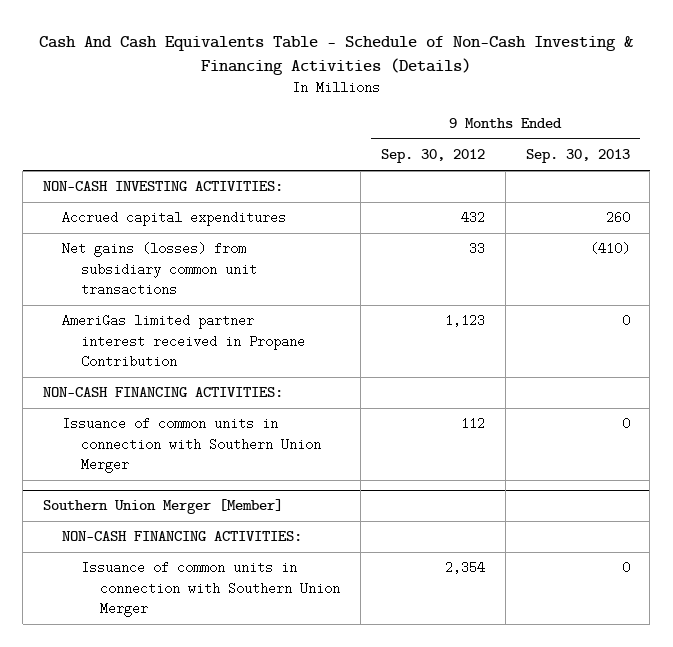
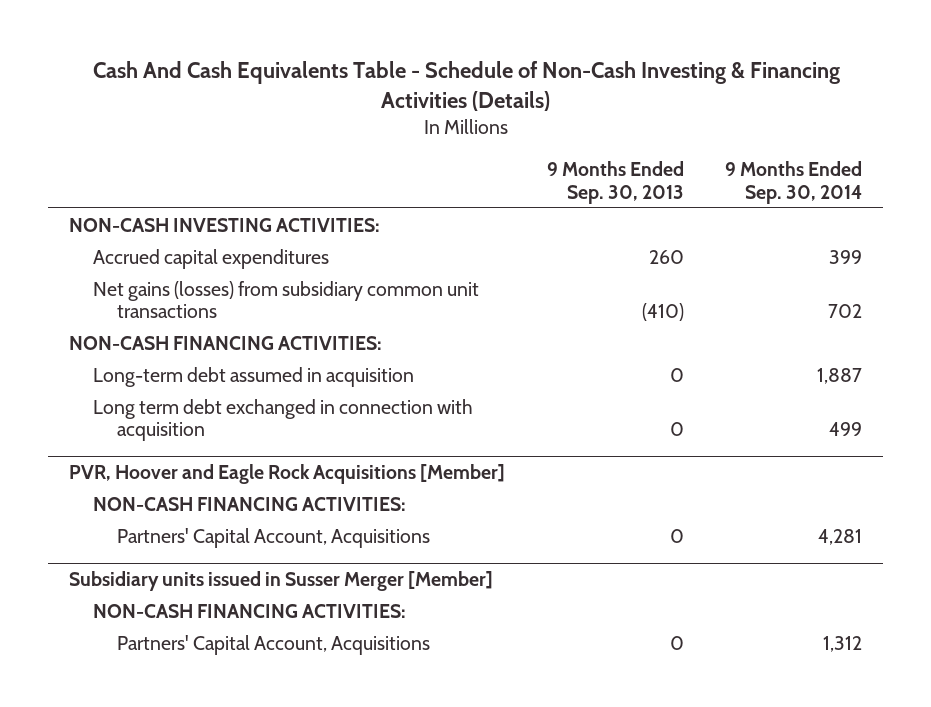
[380,149,485,164] Sep. 30, 2012 -> none
none -> [725,160,863,204] 9 Months Ended Sep. 30, 2014
[62,314,306,368] AmeriGas limited partner interest received in Propane Contribution -> none
[62,417,322,473] Issuance of common units in connection with Southern Union Merger -> none
[43,499,284,515] Southern Union Merger [Member] -> none
none -> [92,366,414,387] Long-term debt assumed in acquisition
none -> [92,398,473,442] Long term debt exchanged in connection with acquisition
none -> [68,463,505,484] PVR, Hoover and Eagle Rock Acquisitions [Member]
[81,561,341,617] Issuance of common units in connection with Southern Union Merger -> [116,527,430,548] Partners' Capital Account, Acquisitions
none -> [68,570,493,591] Subsidiary units issued in Susser Merger [Member]
none -> [92,603,406,618] NON-CASH FINANCING ACTIVITIES:
none -> [116,634,430,655] Partners' Capital Account, Acquisitions

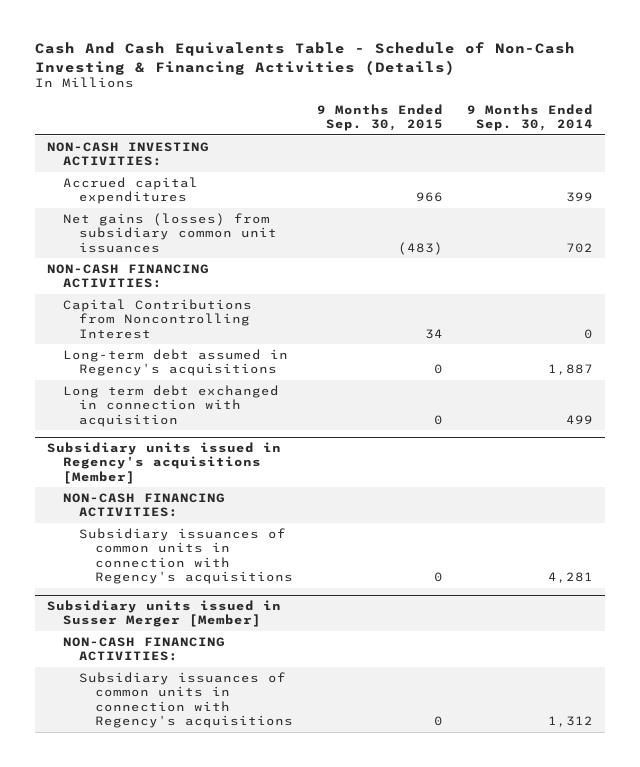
[546,160,684,204] 9 Months Ended Sep. 30, 2013 -> none
none -> [317,103,444,132] 9 Months Ended Sep. 30, 2015
[92,280,479,319] Net gains (losses) from subsidiary common unit transactions -> [63,212,278,253] Net gains (losses) from subsidiary common unit issuances
none -> [63,298,253,339] Capital Contributions from Noncontrolling Interest
[92,366,414,387] Long-term debt assumed in acquisition -> [63,348,289,377] Long-term debt assumed in Regency's acquisitions
[68,463,505,484] PVR, Hoover and Eagle Rock Acquisitions [Member] -> none
none -> [46,441,281,484] Subsidiary units issued in Regency's acquisitions [Member]
[116,527,430,548] Partners' Capital Account, Acquisitions -> [79,527,294,585] Subsidiary issuances of common units in connection with Regency's acquisitions
[116,634,430,655] Partners' Capital Account, Acquisitions -> [79,671,294,729] Subsidiary issuances of common units in connection with Regency's acquisitions

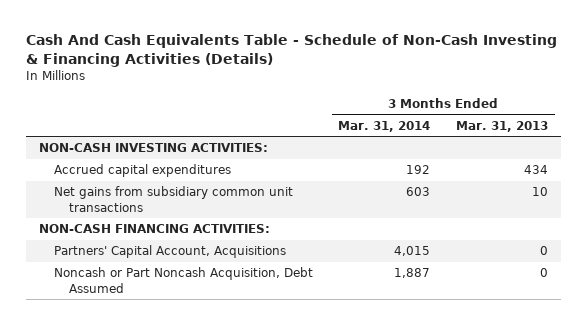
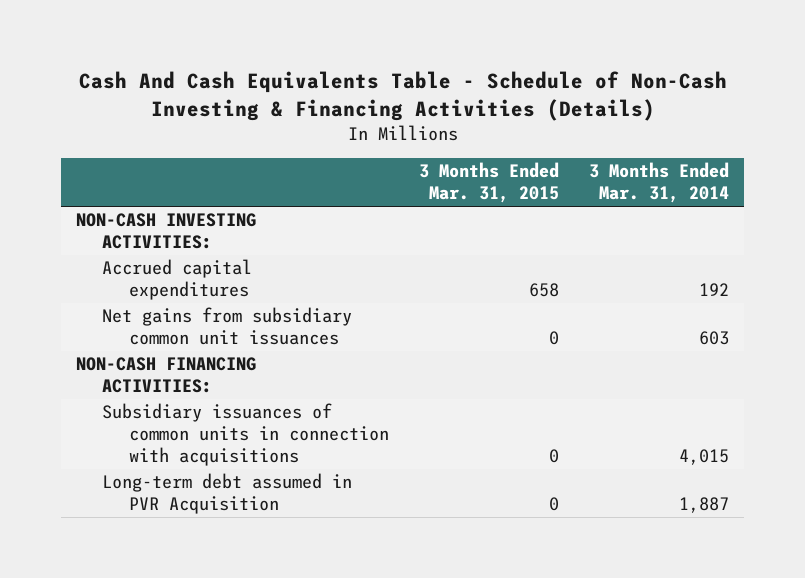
[456,120,549,132] Mar. 31, 2013 -> none
none -> [418,162,559,204] 3 Months Ended Mar. 31, 2015
[53,186,293,213] Net gains from subsidiary common unit transactions -> [102,307,353,346] Net gains from subsidiary common unit issuances
[53,245,286,259] Partners' Capital Account, Acquisitions -> [102,403,389,467] Subsidiary issuances of common units in connection with acquisitions
[53,267,313,294] Noncash or Part Noncash Acquisition, Debt Assumed -> [102,473,353,515] Long-term debt assumed in PVR Acquisition

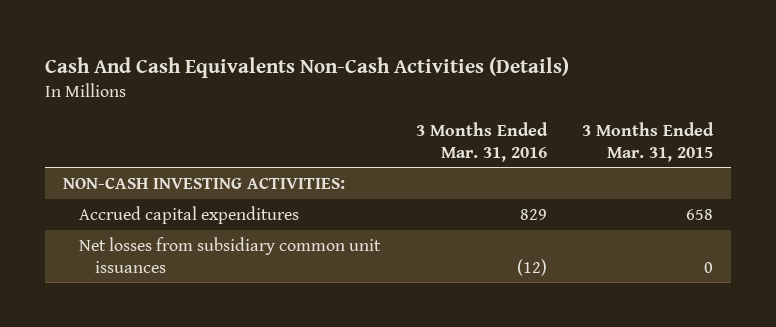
[78,71,727,122] Cash And Cash Equivalents Table - Schedule of Non-Cash Investing & Financing Activities (Details) -> [44,56,569,78] Cash And Cash Equivalents Non-Cash Activities (Details)
[589,162,730,204] 3 Months Ended Mar. 31, 2014 -> none
none -> [415,121,548,162] 3 Months Ended Mar. 31, 2016
[75,357,256,394] NON-CASH FINANCING ACTIVITIES: -> none
[102,403,389,467] Subsidiary issuances of common units in connection with acquisitions -> none
[102,473,353,515] Long-term debt assumed in PVR Acquisition -> none
[102,307,353,346] Net gains from subsidiary common unit issuances -> [79,236,382,273] Net losses from subsidiary common unit issuances

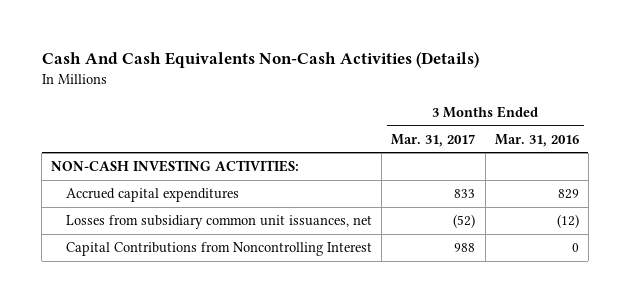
[582,121,715,162] 3 Months Ended Mar. 31, 2015 -> none
none -> [391,133,476,147] Mar. 31, 2017
[79,236,382,273] Net losses from subsidiary common unit issuances -> [66,215,373,230] Losses from subsidiary common unit issuances, net
none -> [66,242,373,257] Capital Contributions from Noncontrolling Interest

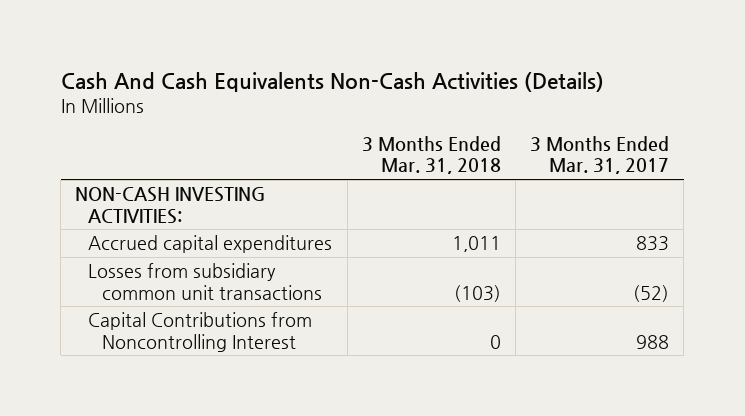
[494,133,579,147] Mar. 31, 2016 -> none
none -> [361,136,501,175] 3 Months Ended Mar. 31, 2018
[66,215,373,230] Losses from subsidiary common unit issuances, net -> [88,263,322,300] Losses from subsidiary common unit transactions

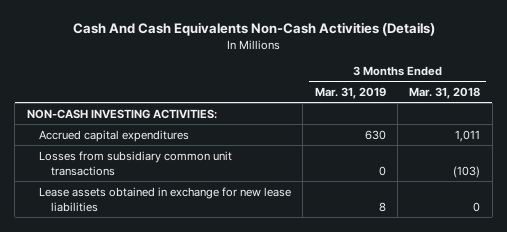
[530,136,670,175] 3 Months Ended Mar. 31, 2017 -> none
none -> [314,87,386,100] Mar. 31, 2019
[88,312,313,352] Capital Contributions from Noncontrolling Interest -> none
none -> [39,186,292,212] Lease assets obtained in exchange for new lease liabilities

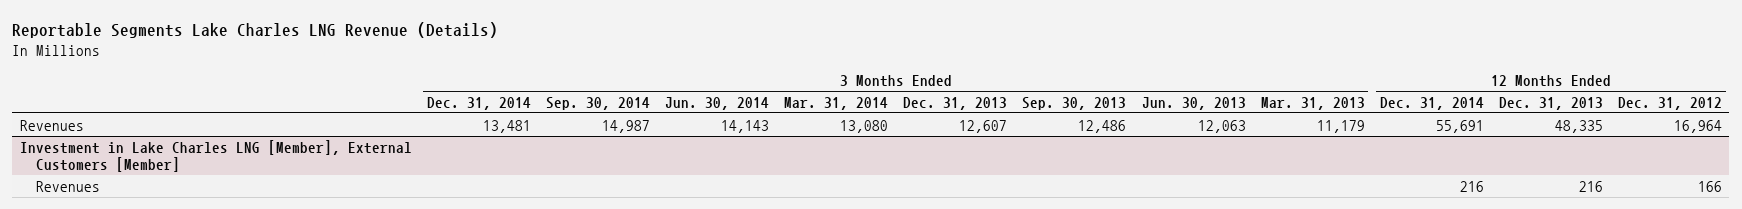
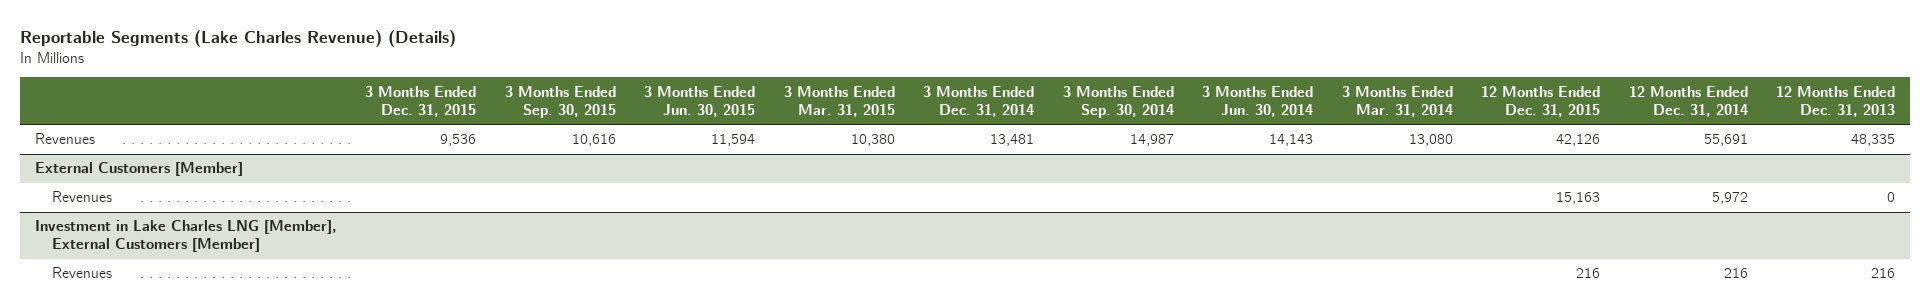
[12,21,499,38] Reportable Segments Lake Charles LNG Revenue (Details) -> [20,30,457,48] Reportable Segments (Lake Charles Revenue) (Details)
[903,96,1008,110] Dec. 31, 2013 -> none
[1022,96,1127,110] Sep. 30, 2013 -> none
[1141,96,1246,110] Jun. 30, 2013 -> none
[1260,96,1365,110] Mar. 31, 2013 -> none
[1617,96,1722,110] Dec. 31, 2012 -> none
none -> [365,85,477,117] 3 Months Ended Dec. 31, 2015
none -> [504,85,616,118] 3 Months Ended Sep. 30, 2015
none -> [644,85,756,117] 3 Months Ended Jun. 30, 2015
none -> [783,85,895,117] 3 Months Ended Mar. 31, 2015
none -> [1481,85,1601,117] 12 Months Ended Dec. 31, 2015
none -> [34,162,243,177] External Customers [Member]
none -> [52,191,113,203] Revenues

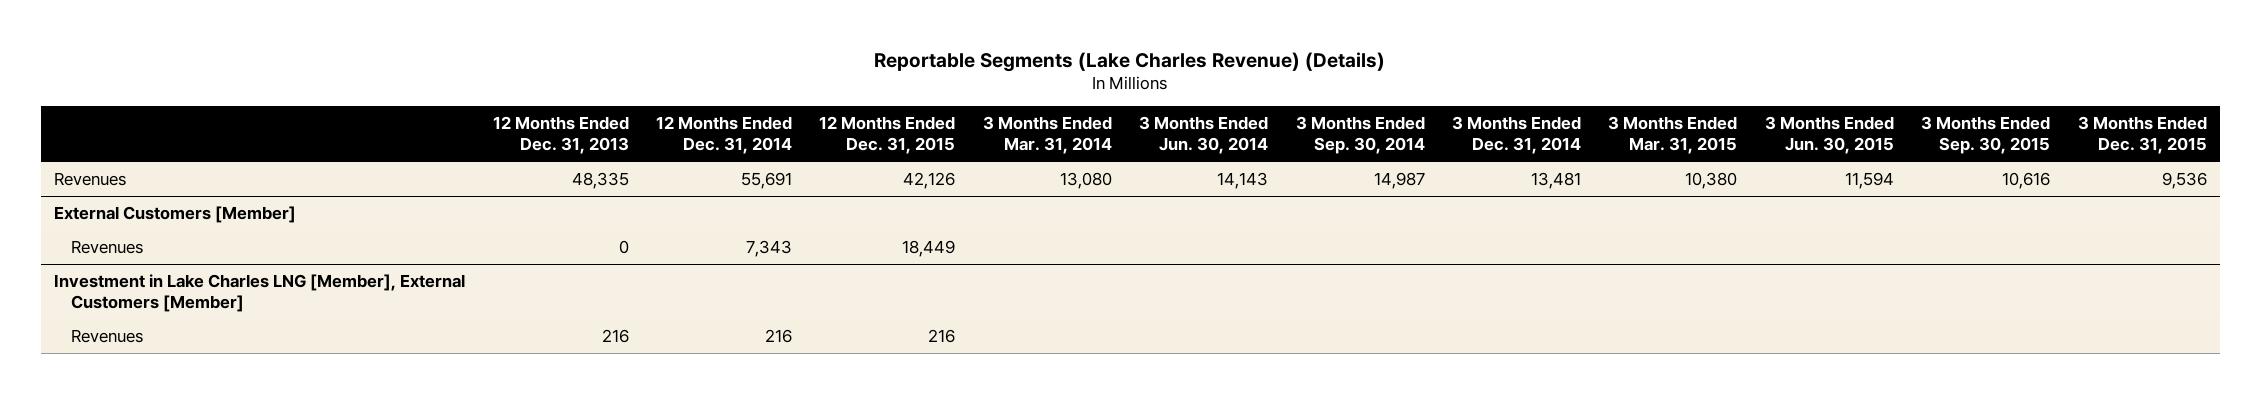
[1556,192,1601,205] 15,163 -> [902,239,956,257] 18,449
[1711,192,1748,205] 5,972 -> [746,239,793,257] 7,343

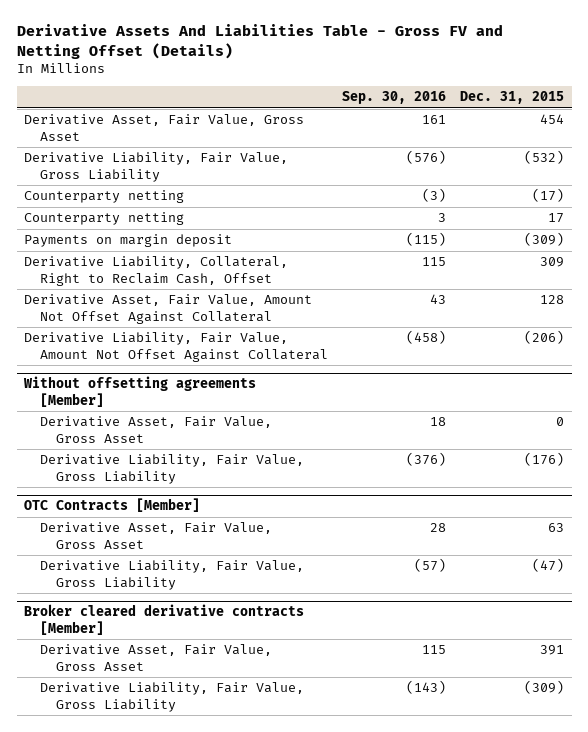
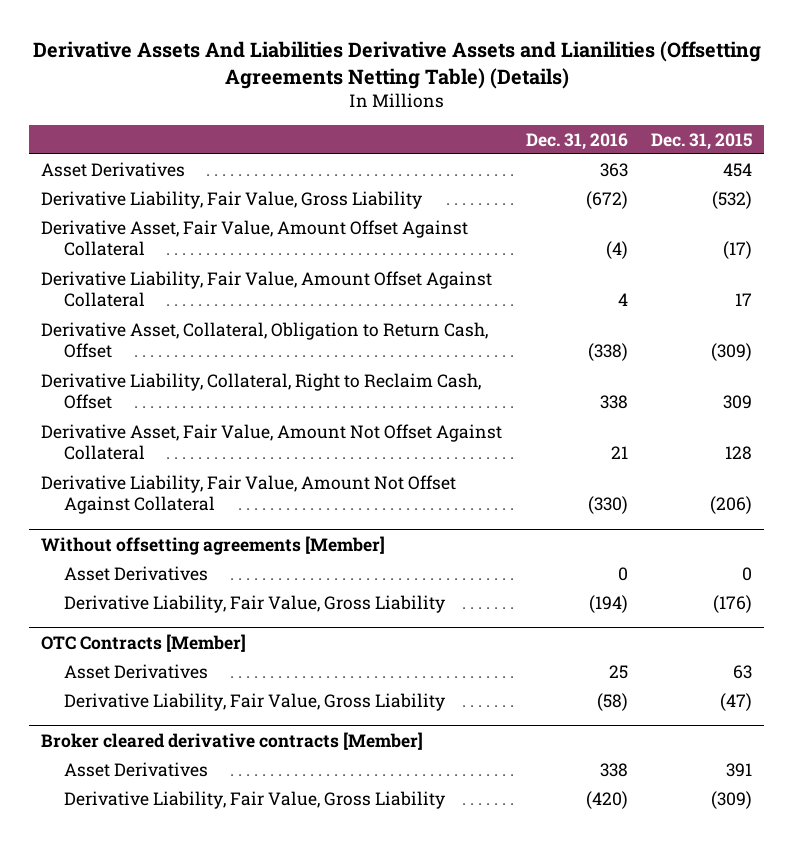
[16,24,503,60] Derivative Assets And Liabilities Table - Gross FV and Netting Offset (Details) -> [32,40,761,89] Derivative Assets And Liabilities Derivative Assets and Lianilities (Offsetting Agreements Netting Table) (Details)
[342,91,447,105] Sep. 30, 2016 -> none
none -> [525,132,628,150] Dec. 31, 2016
[23,114,304,141] Derivative Asset, Fair Value, Gross Asset -> [41,161,186,177] Asset Derivatives
[23,190,184,204] Counterparty netting -> [41,219,469,257] Derivative Asset, Fair Value, Amount Offset Against Collateral
[23,212,184,226] Counterparty netting -> [41,270,493,308] Derivative Liability, Fair Value, Amount Offset Against Collateral
[23,234,232,248] Payments on margin deposit -> [41,321,489,359] Derivative Asset, Collateral, Obligation to Return Cash, Offset
[39,416,272,443] Derivative Asset, Fair Value, Gross Asset -> [64,565,209,581] Asset Derivatives
[39,522,272,549] Derivative Asset, Fair Value, Gross Asset -> [64,663,209,679] Asset Derivatives
[39,644,272,671] Derivative Asset, Fair Value, Gross Asset -> [64,761,209,777] Asset Derivatives

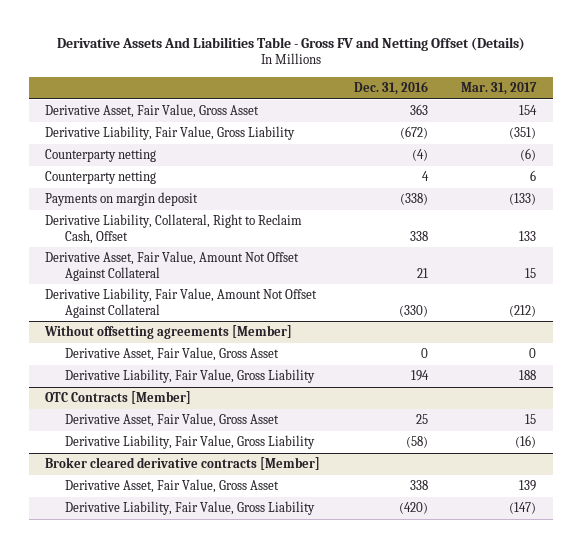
[32,40,761,89] Derivative Assets And Liabilities Derivative Assets and Lianilities (Offsetting Agreements Netting Table) (Details) -> [56,36,525,51] Derivative Assets And Liabilities Table - Gross FV and Netting Offset (Details)
[650,132,752,150] Dec. 31, 2015 -> none
none -> [460,81,537,95] Mar. 31, 2017
[41,161,186,177] Asset Derivatives -> [45,104,260,119] Derivative Asset, Fair Value, Gross Asset
[41,219,469,257] Derivative Asset, Fair Value, Amount Offset Against Collateral -> [45,149,157,163] Counterparty netting
[41,270,493,308] Derivative Liability, Fair Value, Amount Offset Against Collateral -> [45,171,157,185] Counterparty netting
[41,321,489,359] Derivative Asset, Collateral, Obligation to Return Cash, Offset -> [45,192,199,207] Payments on margin deposit
[64,565,209,581] Asset Derivatives -> [65,347,280,362] Derivative Asset, Fair Value, Gross Asset
[588,594,628,613] (194) -> [410,370,429,382] 194
[64,663,209,679] Asset Derivatives -> [65,413,280,428] Derivative Asset, Fair Value, Gross Asset
[64,761,209,777] Asset Derivatives -> [65,479,280,494] Derivative Asset, Fair Value, Gross Asset

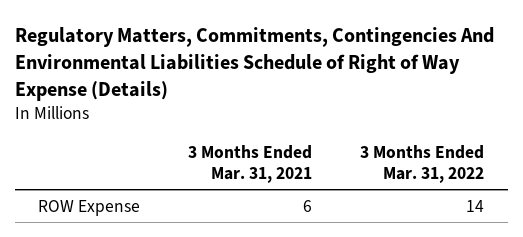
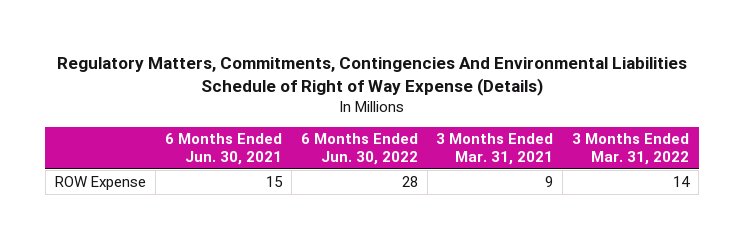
none -> [164,133,282,166] 6 Months Ended Jun. 30, 2021
none -> [300,133,418,166] 6 Months Ended Jun. 30, 2022
[303,199,313,212] 6 -> [545,176,554,188] 9

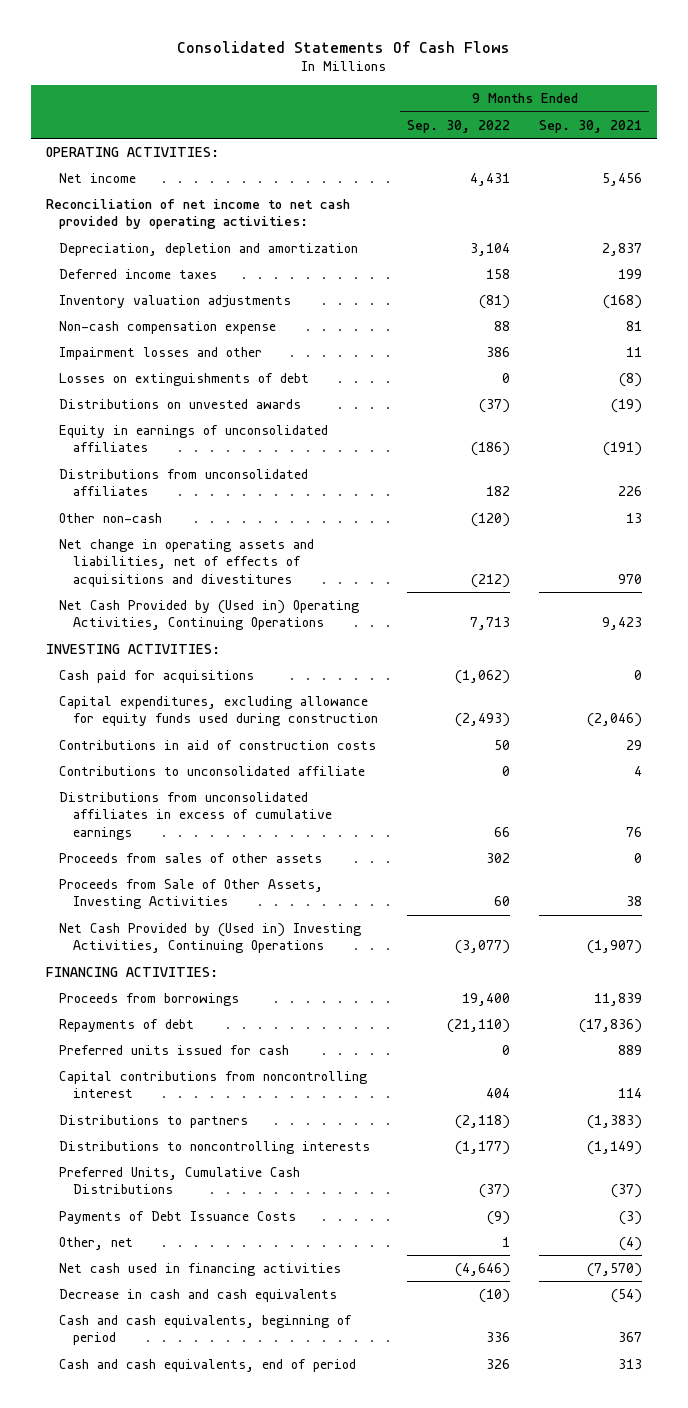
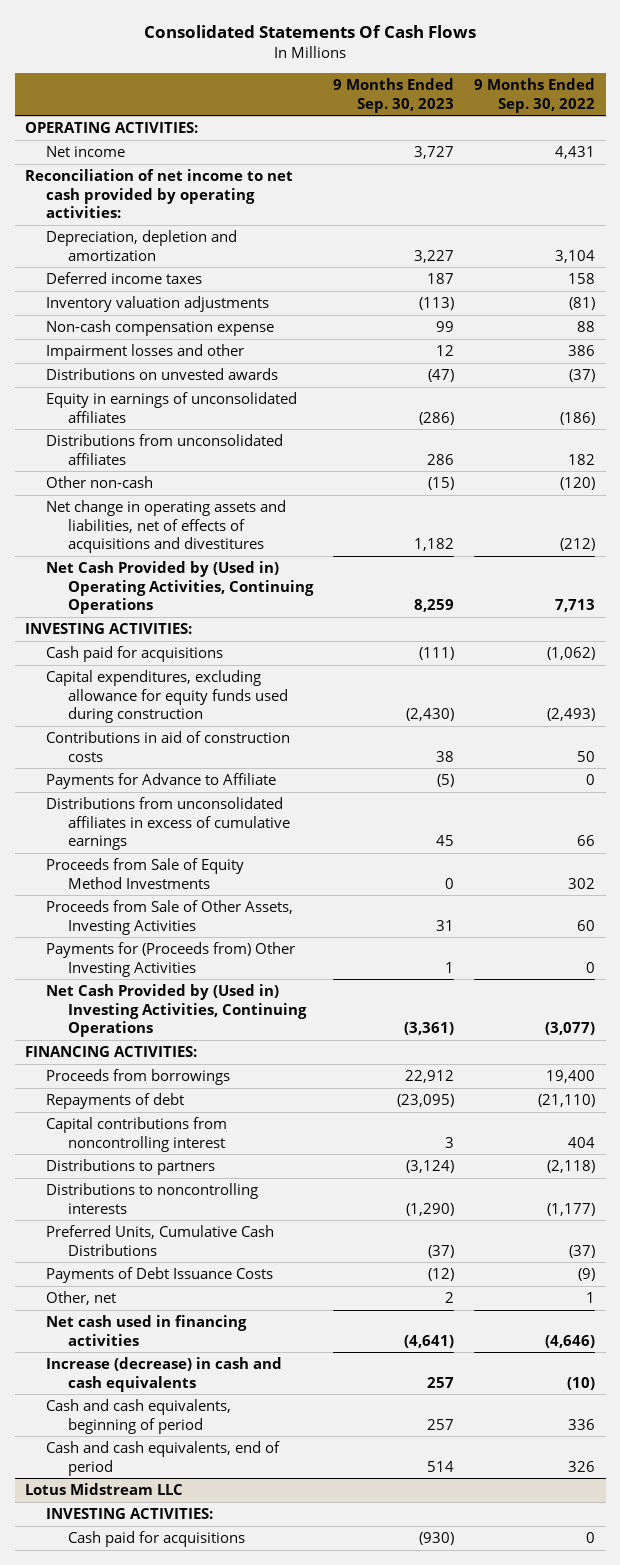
[539,119,643,133] Sep. 30, 2021 -> none
none -> [333,78,455,113] 9 Months Ended Sep. 30, 2023
[59,373,310,387] Losses on extinguishments of debt -> none
[59,766,366,777] Contributions to unconsolidated affiliate -> [46,773,277,790] Payments for Advance to Affiliate
[59,853,323,864] Proceeds from sales of other assets -> none
none -> [46,858,245,889] Proceeds from Sale of Equity Method Investments
none -> [46,942,296,977] Payments for (Proceeds from) Other Investing Activities
[59,1045,290,1056] Preferred units issued for cash -> none
[59,1289,338,1303] Decrease in cash and cash equivalents -> [46,1357,283,1392] Increase (decrease) in cash and cash equivalents
none -> [24,1483,183,1496] Lotus Midstream LLC
none -> [46,1508,214,1520] INVESTING ACTIVITIES:
none -> [67,1531,245,1548] Cash paid for acquisitions

